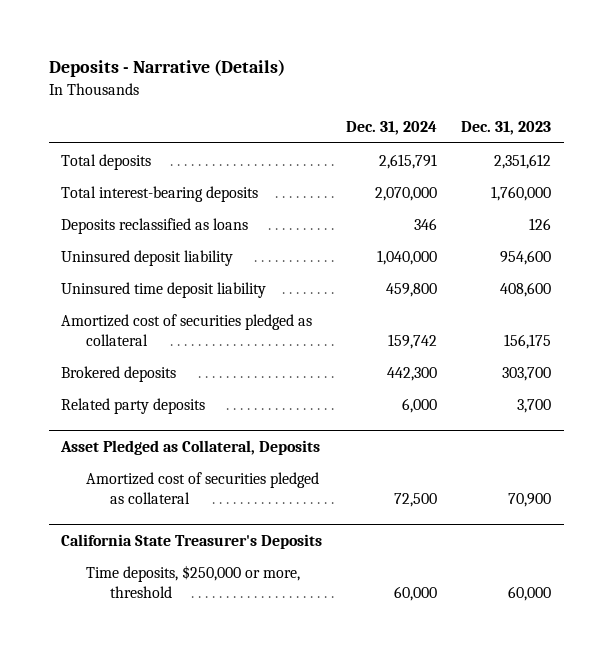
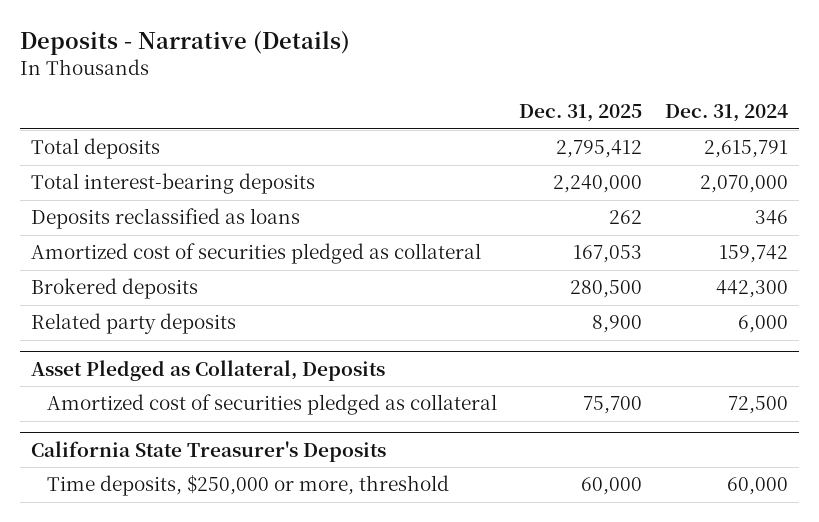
[461,120,552,135] Dec. 31, 2023 -> none
none -> [519,104,643,123] Dec. 31, 2025
[61,249,234,266] Uninsured deposit liability -> none
[61,281,267,298] Uninsured time deposit liability -> none

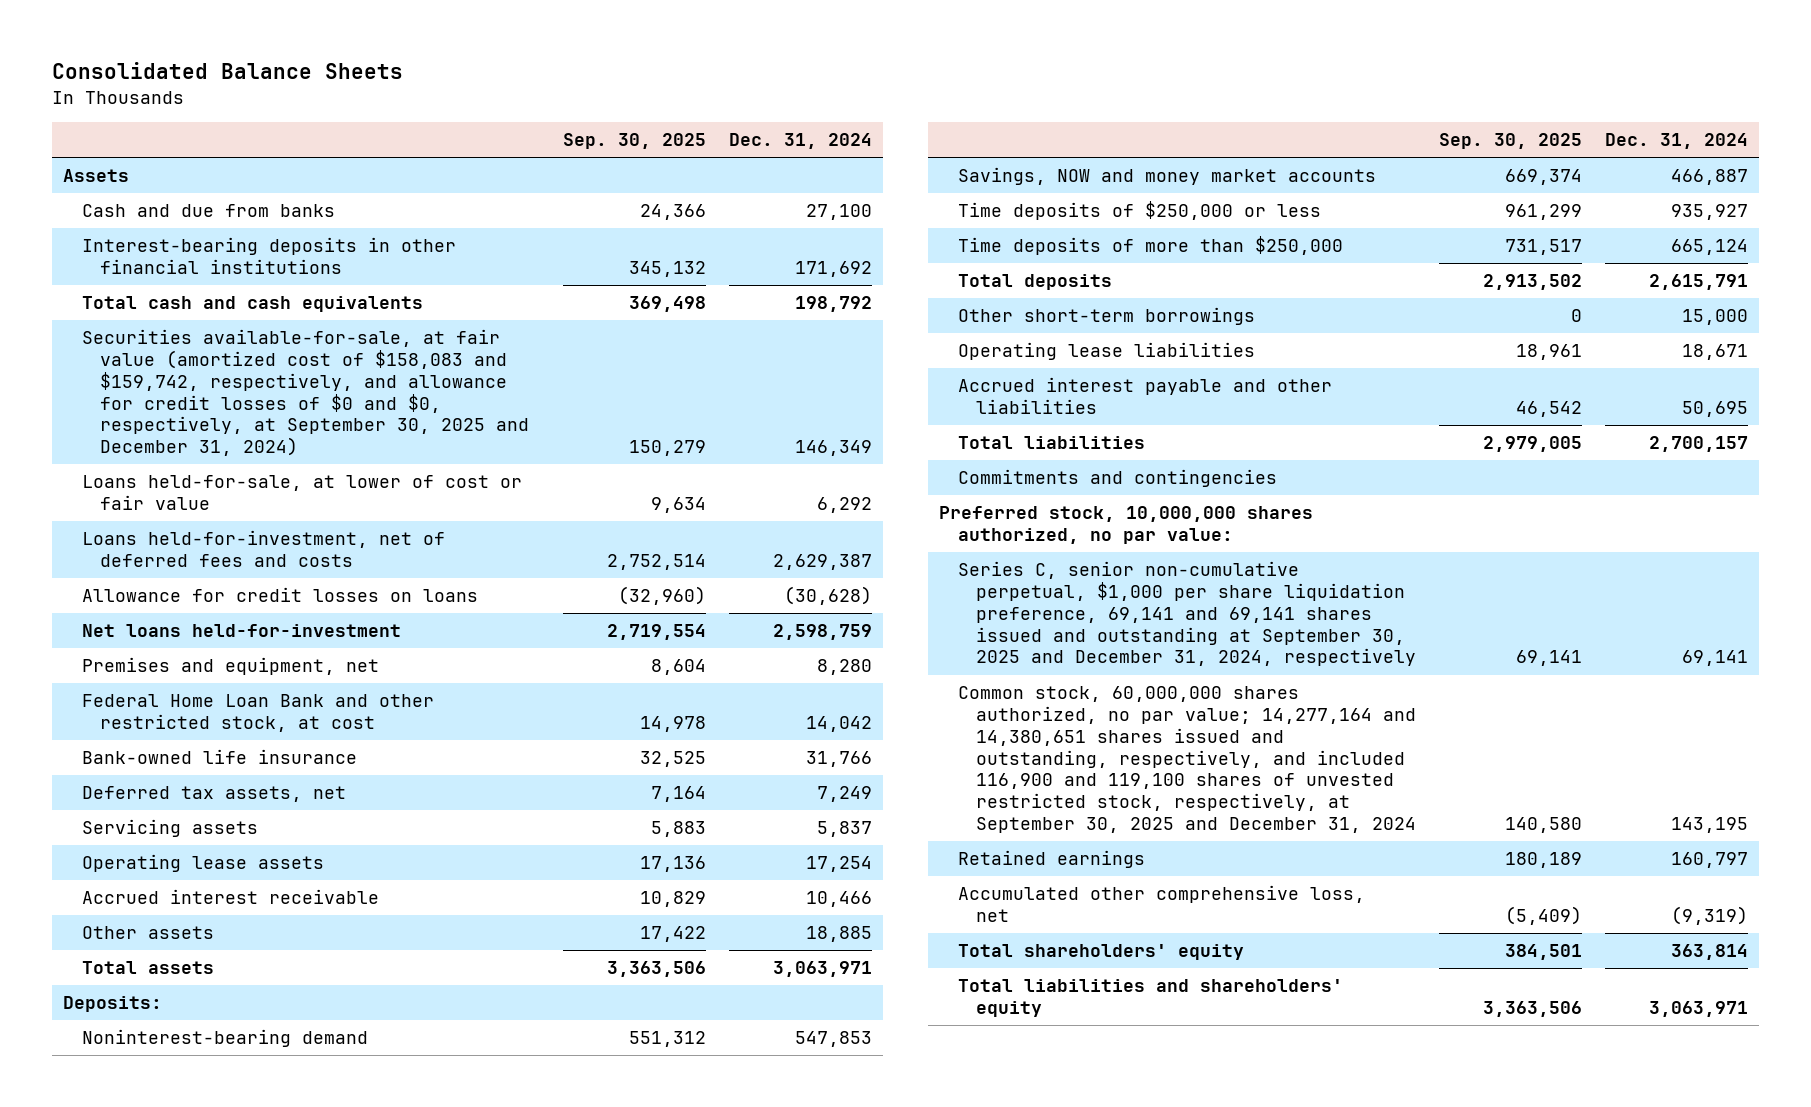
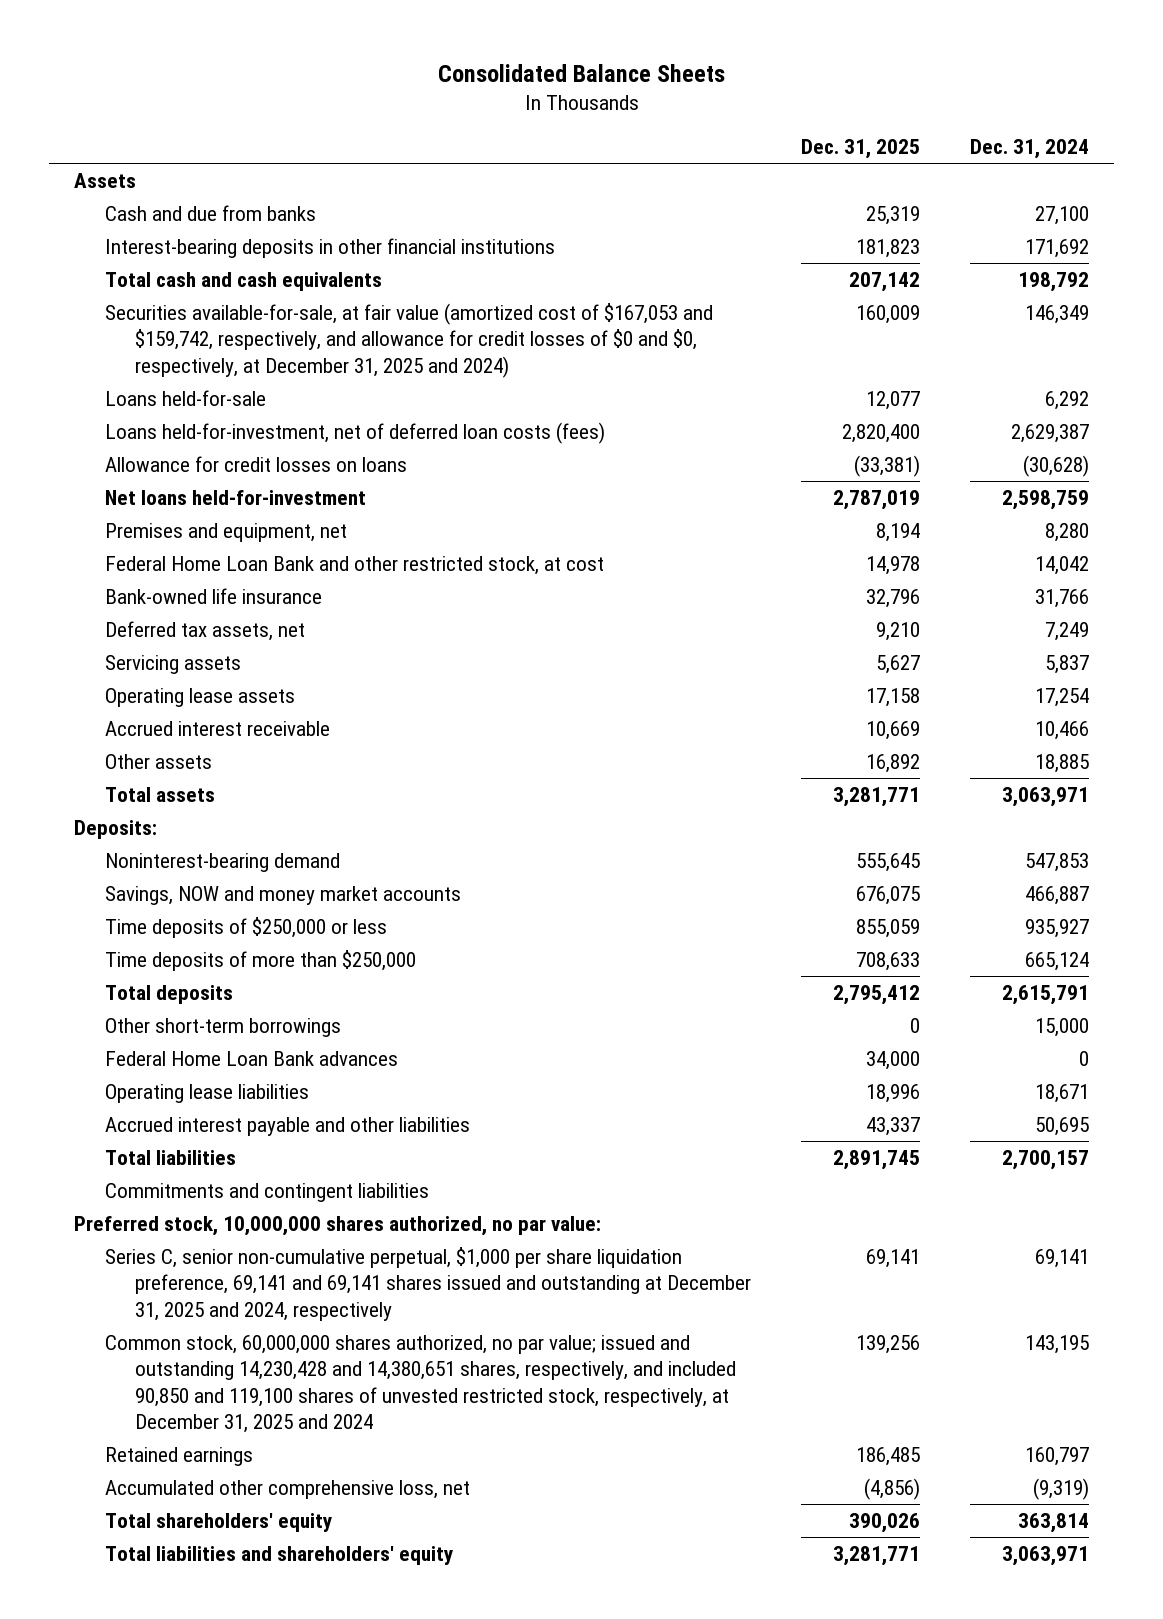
[562,132,706,149] Sep. 30, 2025 -> none
none -> [801,139,921,160] Dec. 31, 2025
[81,329,529,457] Securities available-for-sale, at fair value (amortized cost of $158,083 and $159,742, respectively, and allowance for credit losses of $0 and $0, respectively, at September 30, 2025 and December 31, 2024) -> [104,302,713,378] Securities available-for-sale, at fair value (amortized cost of $167,053 and $159,742, respectively, and allowance for credit losses of $0 and $0, respectively, at December 31, 2025 and 2024)
[81,475,522,511] Loans held-for-sale, at lower of cost or fair value -> [104,389,266,406] Loans held-for-sale
[81,530,445,568] Loans held-for-investment, net of deferred fees and costs -> [104,421,605,444] Loans held-for-investment, net of deferred loan costs (fees)
none -> [104,1050,398,1066] Federal Home Loan Bank advances
[957,469,1277,488] Commitments and contingencies -> [104,1182,429,1202] Commitments and contingent liabilities
[957,561,1417,667] Series C, senior non-cumulative perpetual, $1,000 per share liquidation preference, 69,141 and 69,141 shares issued and outstanding at September 30, 2025 and December 31, 2024, respectively -> [104,1246,752,1321] Series C, senior non-cumulative perpetual, $1,000 per share liquidation preference, 69,141 and 69,141 shares issued and outstanding at December 31, 2025 and 2024, respectively
[957,686,1417,834] Common stock, 60,000,000 shares authorized, no par value; 14,277,164 and 14,380,651 shares issued and outstanding, respectively, and included 116,900 and 119,100 shares of unvested restricted stock, respectively, at September 30, 2025 and December 31, 2024 -> [104,1334,737,1434] Common stock, 60,000,000 shares authorized, no par value; issued and outstanding 14,230,428 and 14,380,651 shares, respectively, and included 90,850 and 119,100 shares of unvested restricted stock, respectively, at December 31, 2025 and 2024

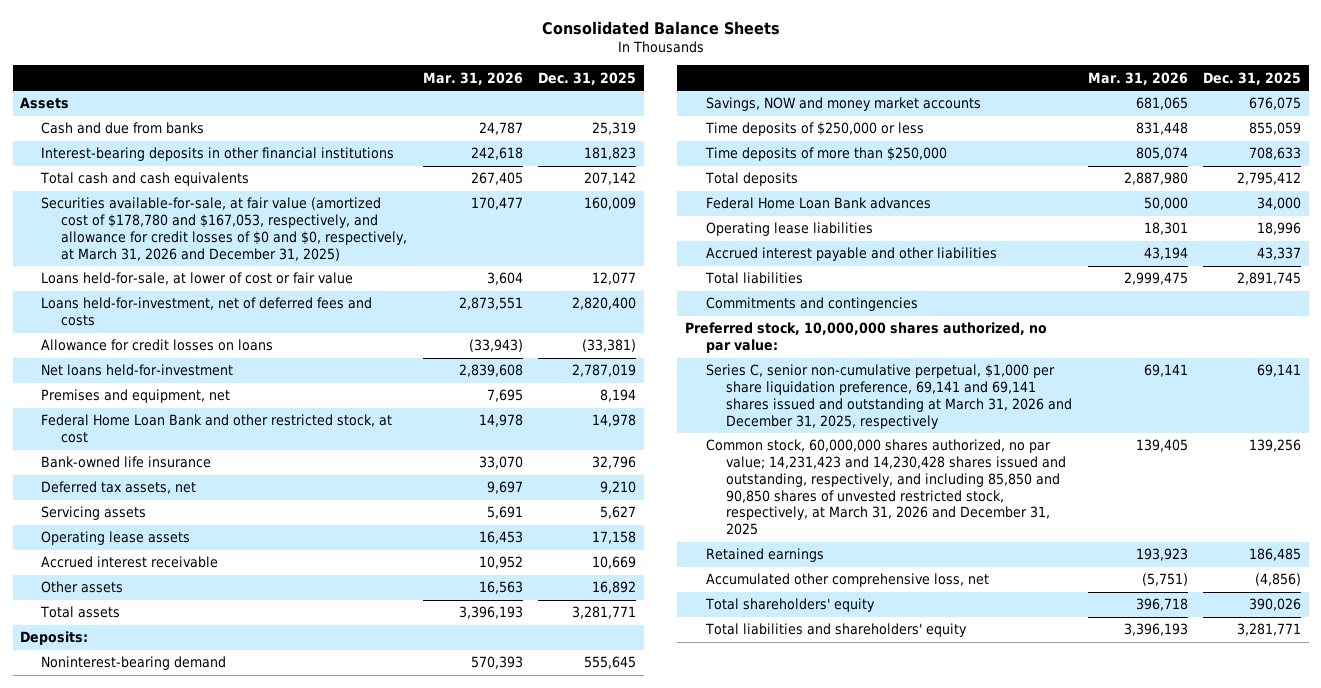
[969,139,1089,160] Dec. 31, 2024 -> none
none -> [422,71,523,85] Mar. 31, 2026
[104,302,713,378] Securities available-for-sale, at fair value (amortized cost of $167,053 and $159,742, respectively, and allowance for credit losses of $0 and $0, respectively, at December 31, 2025 and 2024) -> [40,197,408,261] Securities available-for-sale, at fair value (amortized cost of $178,780 and $167,053, respectively, and allowance for credit losses of $0 and $0, respectively, at March 31, 2026 and December 31, 2025)
[104,389,266,406] Loans held-for-sale -> [40,272,353,286] Loans held-for-sale, at lower of cost or fair value
[104,421,605,444] Loans held-for-investment, net of deferred loan costs (fees) -> [40,297,372,327] Loans held-for-investment, net of deferred fees and costs
[104,1017,341,1037] Other short-term borrowings -> none
[104,1182,429,1202] Commitments and contingent liabilities -> [705,297,918,312] Commitments and contingencies
[104,1246,752,1321] Series C, senior non-cumulative perpetual, $1,000 per share liquidation preference, 69,141 and 69,141 shares issued and outstanding at December 31, 2025 and 2024, respectively -> [705,364,1073,429] Series C, senior non-cumulative perpetual, $1,000 per share liquidation preference, 69,141 and 69,141 shares issued and outstanding at March 31, 2026 and December 31, 2025, respectively
[104,1334,737,1434] Common stock, 60,000,000 shares authorized, no par value; issued and outstanding 14,230,428 and 14,380,651 shares, respectively, and included 90,850 and 119,100 shares of unvested restricted stock, respectively, at December 31, 2025 and 2024 -> [705,439,1067,536] Common stock, 60,000,000 shares authorized, no par value; 14,231,423 and 14,230,428 shares issued and outstanding, respectively, and including 85,850 and 90,850 shares of unvested restricted stock, respectively, at March 31, 2026 and December 31, 2025

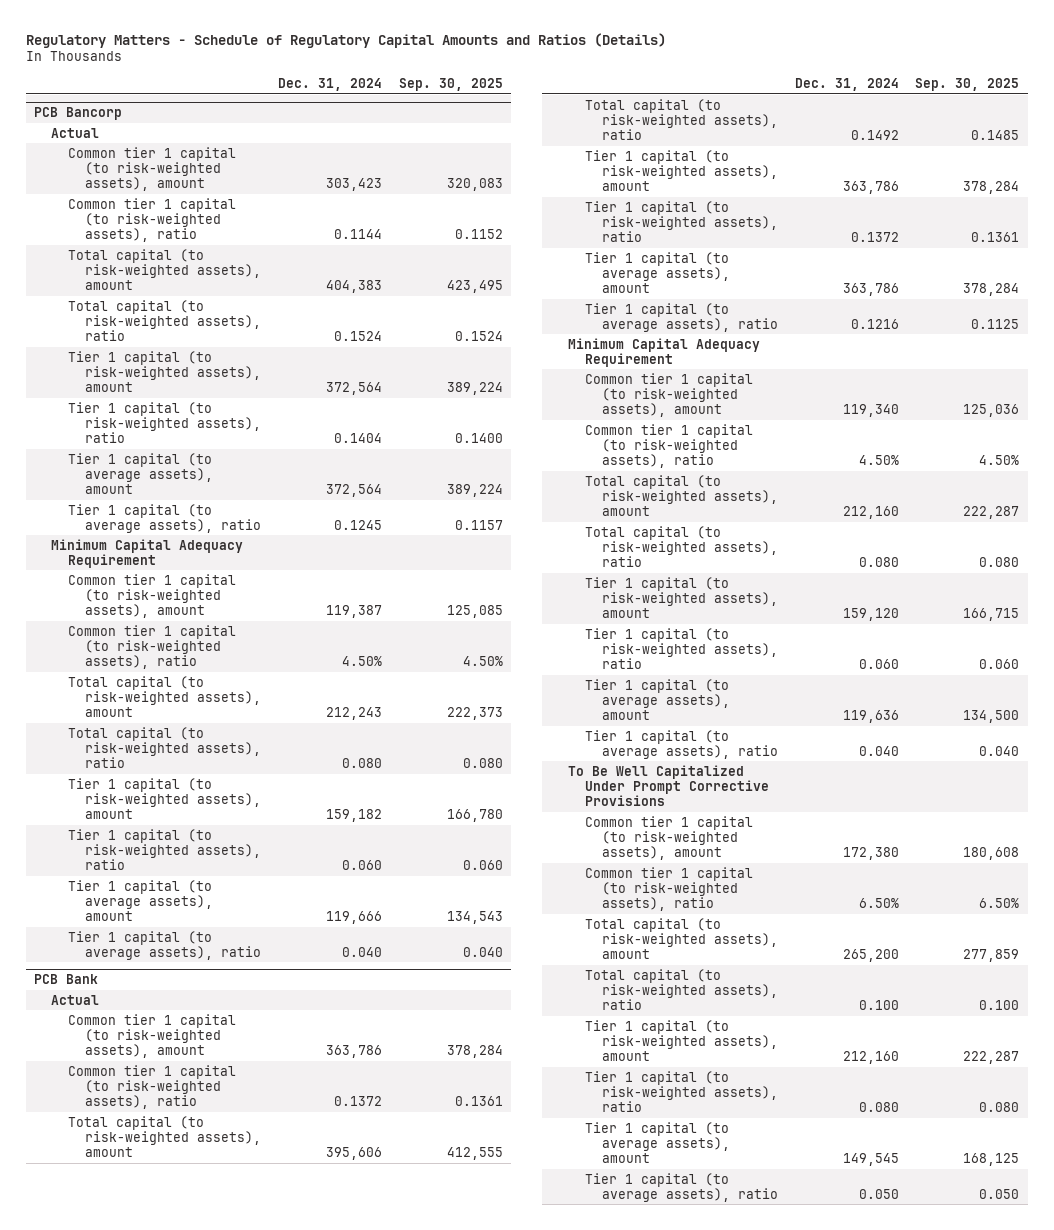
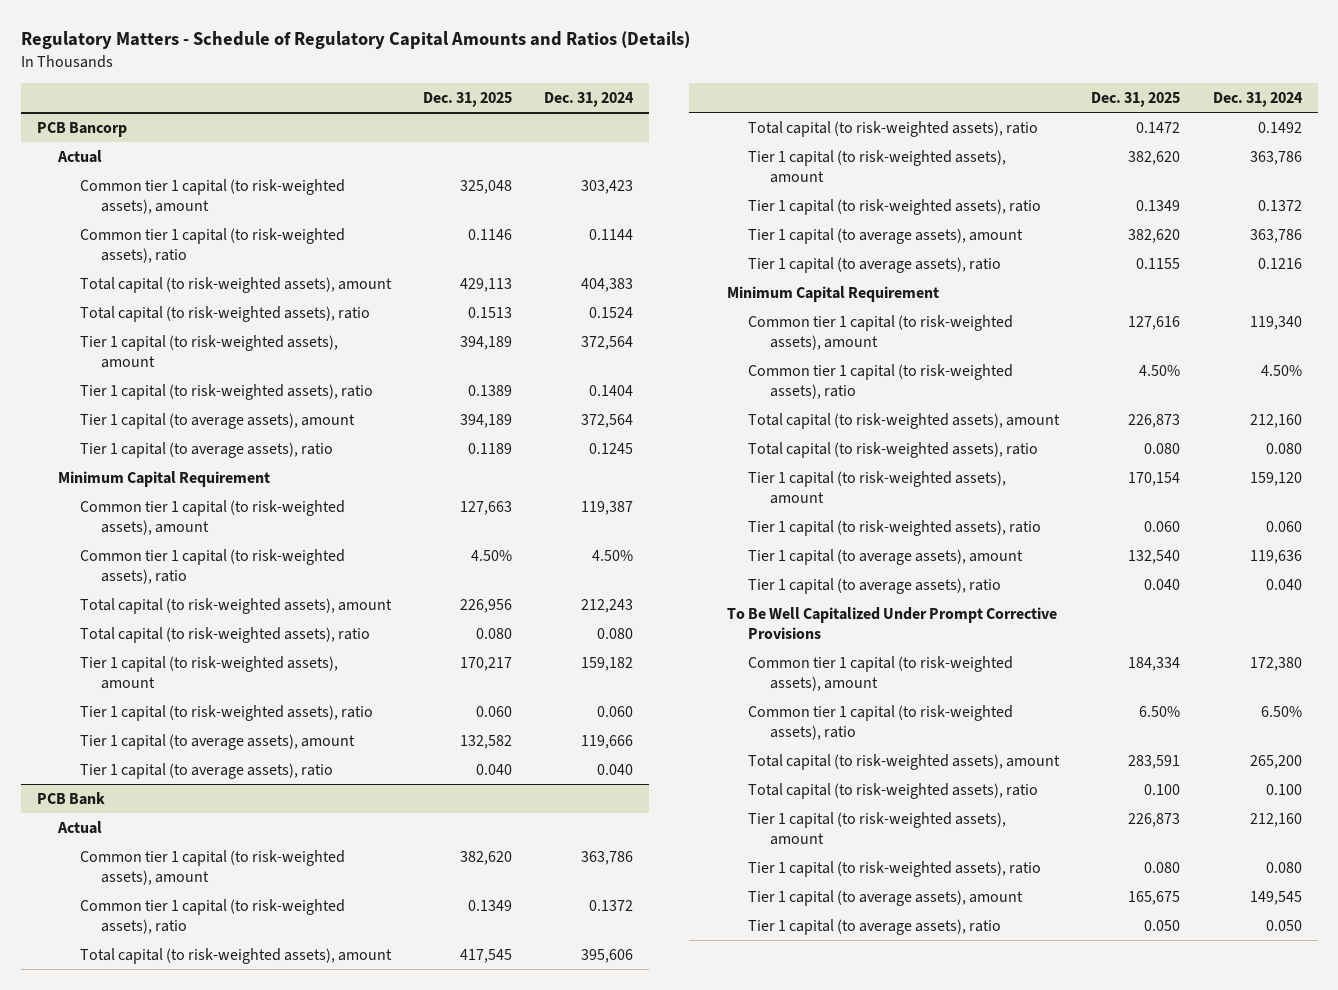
[398,78,503,92] Sep. 30, 2025 -> none
none -> [422,92,512,108] Dec. 31, 2025
[51,538,244,568] Minimum Capital Adequacy Requirement -> [58,470,271,487] Minimum Capital Requirement
[567,337,760,367] Minimum Capital Adequacy Requirement -> [726,285,939,302] Minimum Capital Requirement

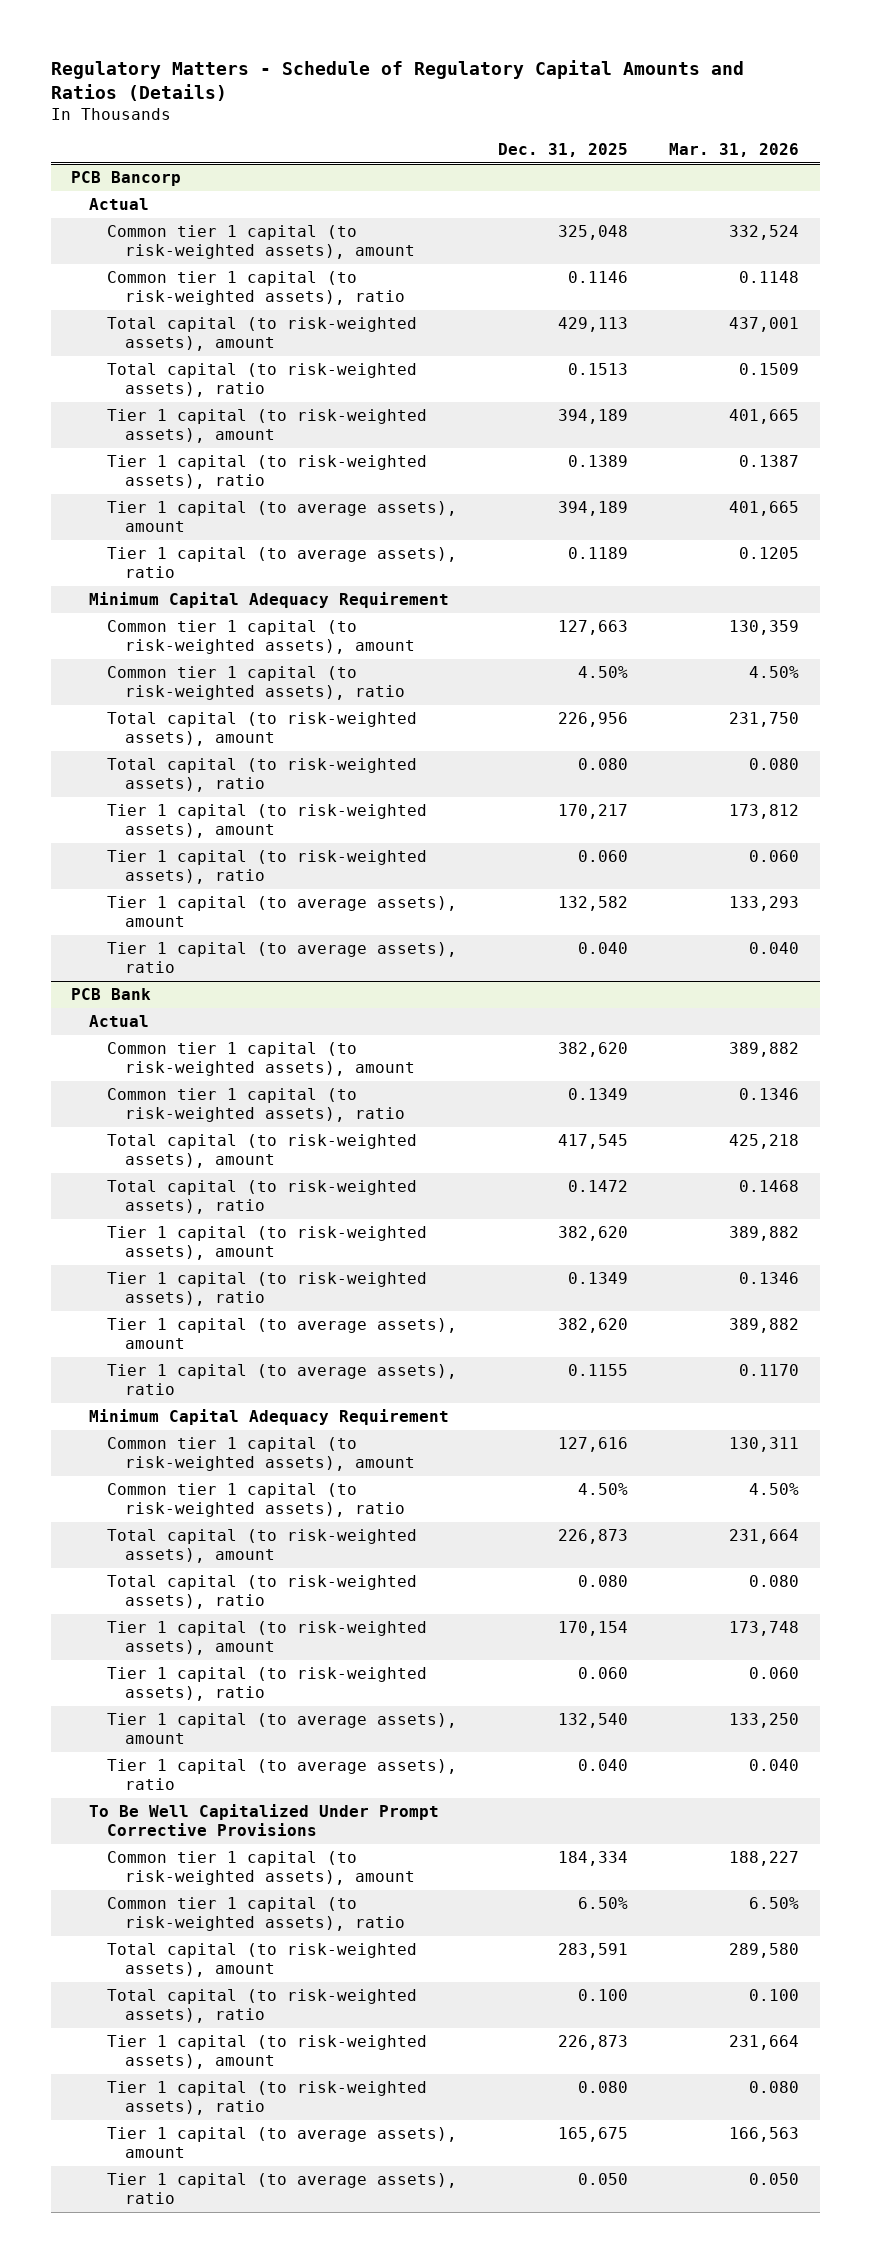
[543,92,634,108] Dec. 31, 2024 -> none
none -> [669,142,800,157] Mar. 31, 2026
[58,470,271,487] Minimum Capital Requirement -> [89,592,450,609] Minimum Capital Adequacy Requirement
[726,285,939,302] Minimum Capital Requirement -> [89,1409,450,1426] Minimum Capital Adequacy Requirement

